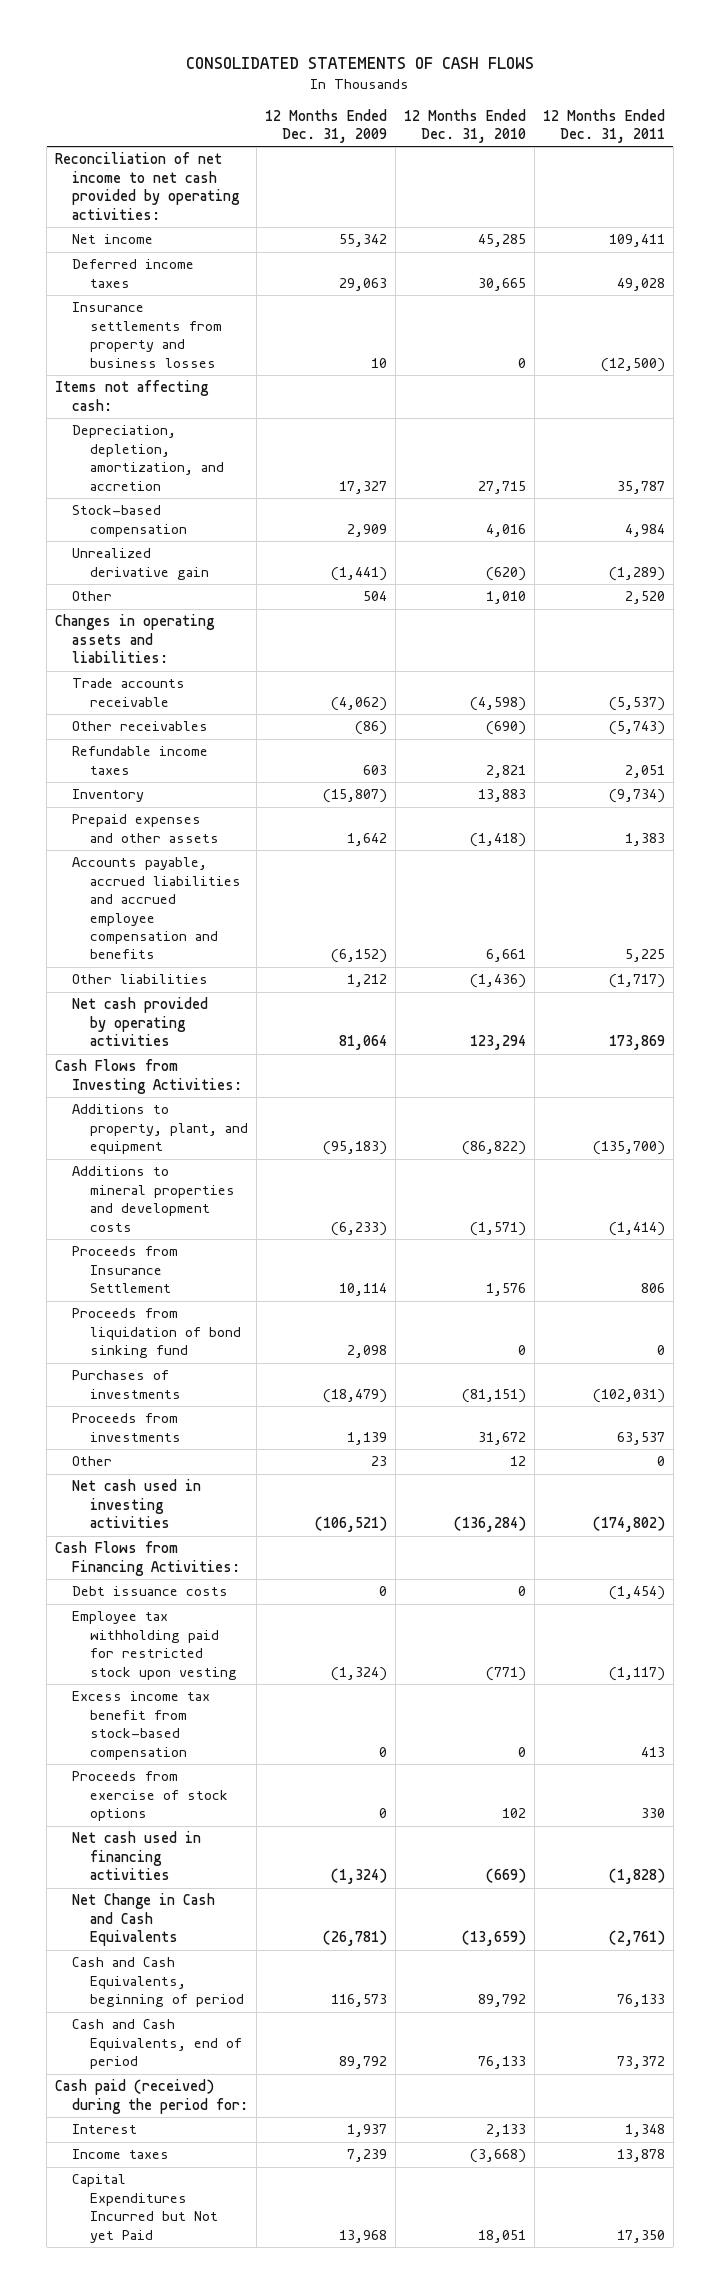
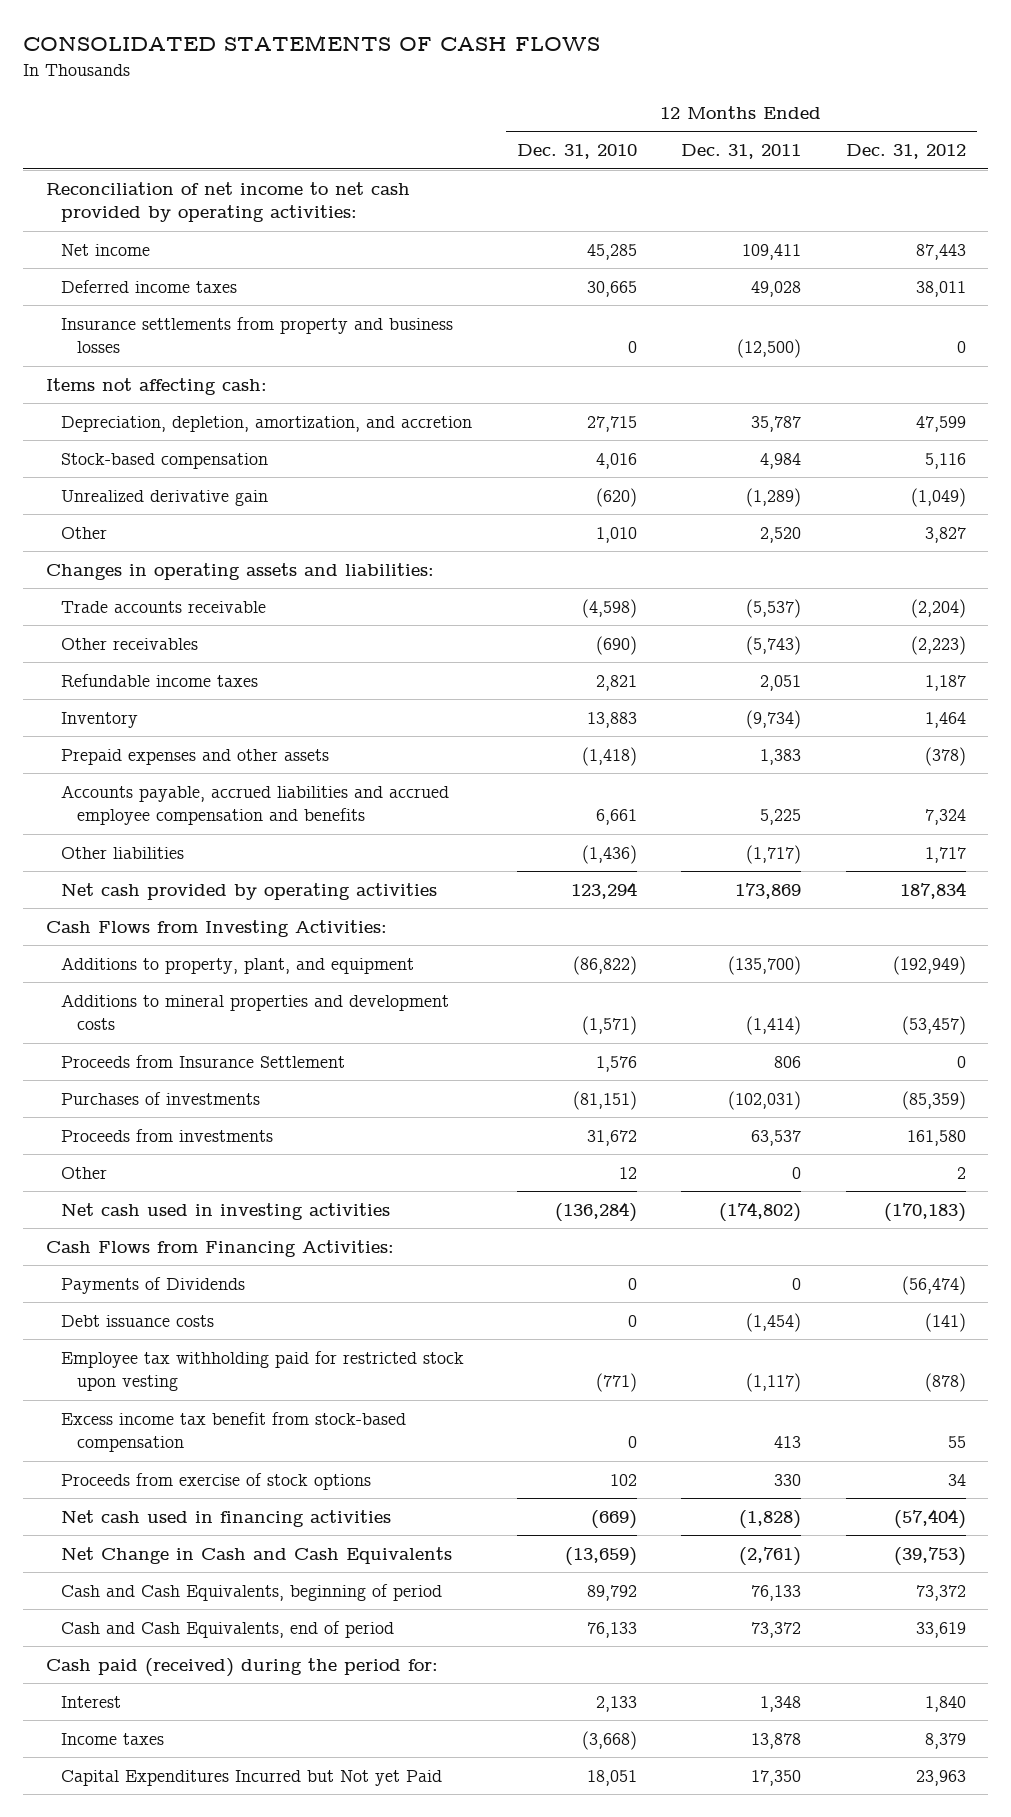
[265,108,388,143] 12 Months Ended Dec. 31, 2009 -> none
none -> [845,144,966,160] Dec. 31, 2012
[72,1308,241,1359] Proceeds from liquidation of bond sinking fund -> none
none -> [61,1276,246,1294] Payments of Dividends

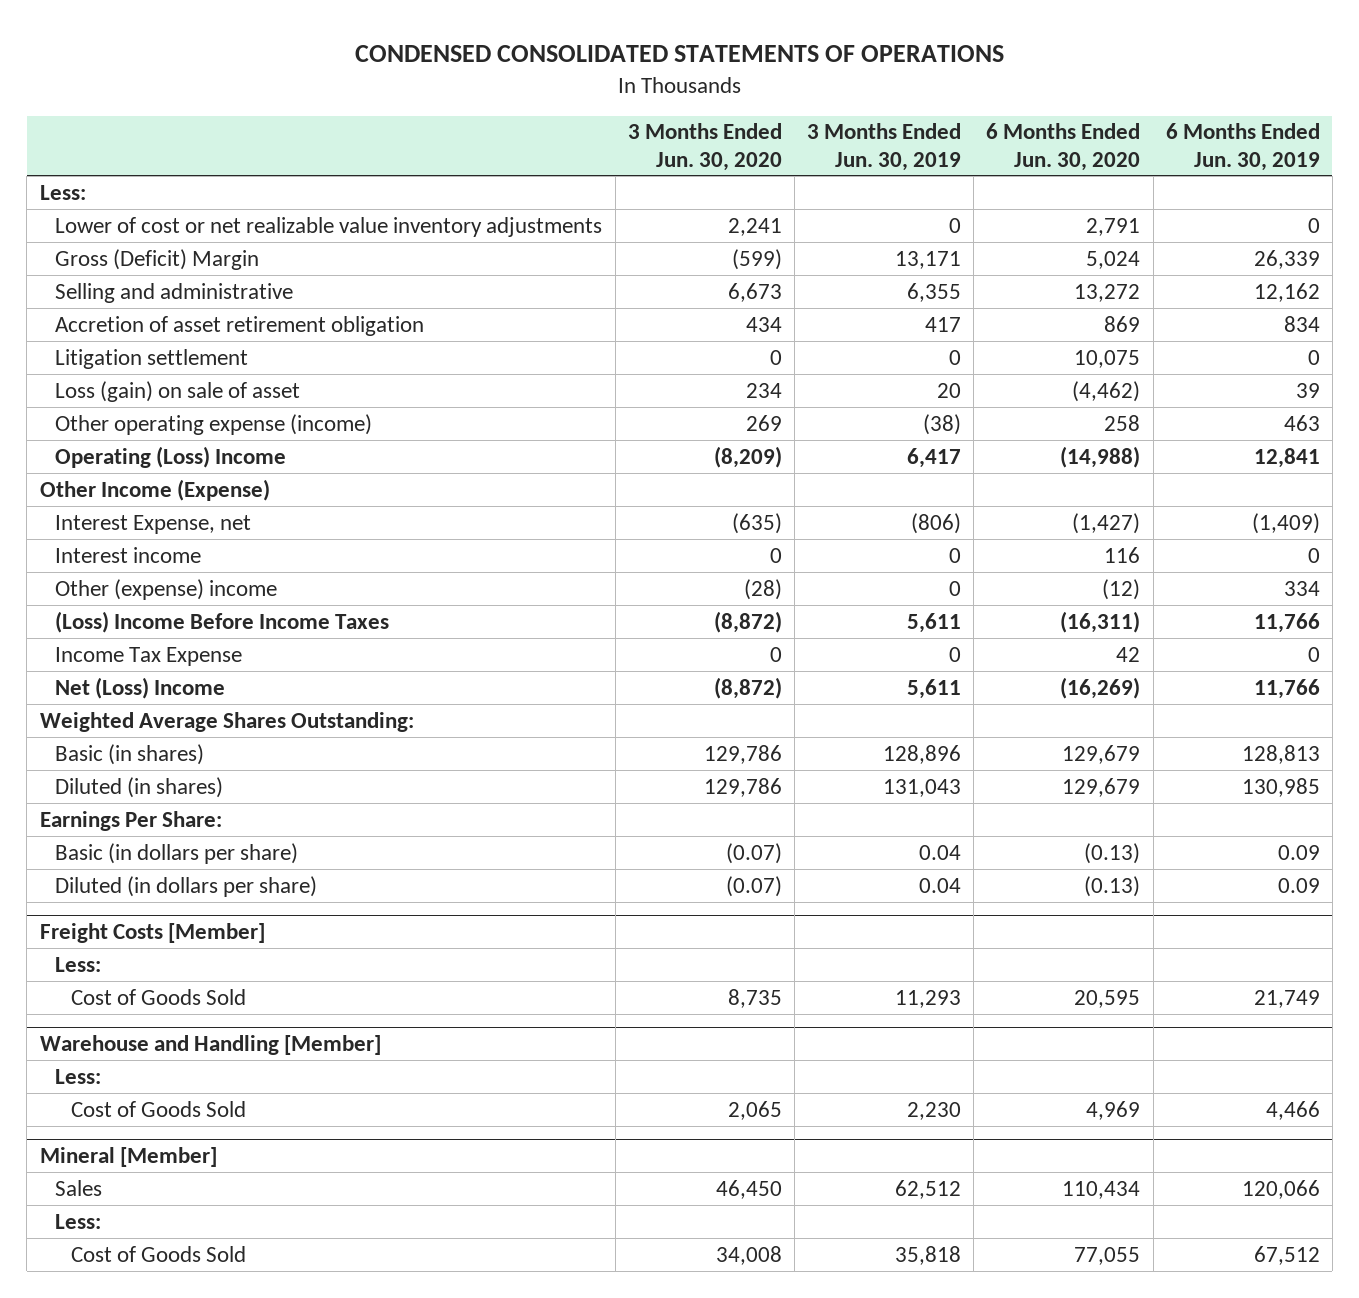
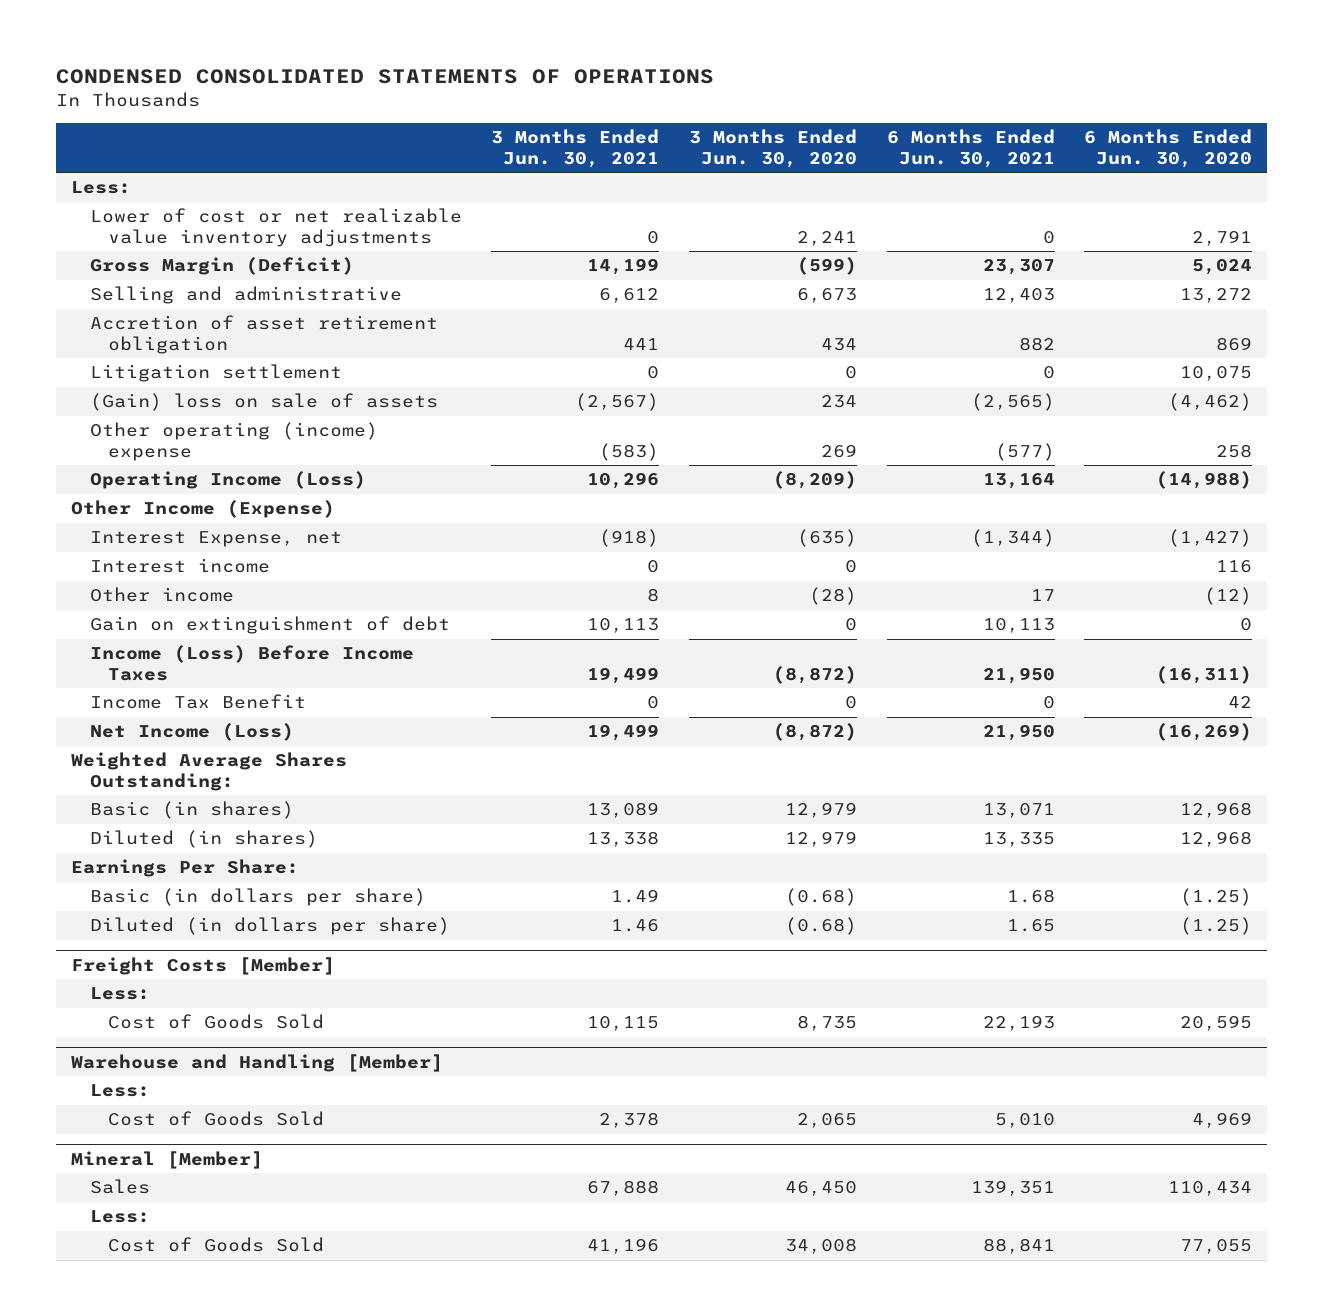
[807,123,962,171] 3 Months Ended Jun. 30, 2019 -> none
[1165,123,1320,171] 6 Months Ended Jun. 30, 2019 -> none
none -> [491,129,660,169] 3 Months Ended Jun. 30, 2021
none -> [886,129,1055,169] 6 Months Ended Jun. 30, 2021
[55,248,260,270] Gross (Deficit) Margin -> [89,257,354,276] Gross Margin (Deficit)
[55,380,301,402] Loss (gain) on sale of asset -> [89,393,438,412] (Gain) loss on sale of assets
[55,413,373,435] Other operating expense (income) -> [89,422,378,461] Other operating (income) expense
[55,445,287,468] Operating (Loss) Income -> [89,471,366,490] Operating Income (Loss)
[55,578,278,600] Other (expense) income -> [89,587,234,603] Other income
none -> [89,616,450,635] Gain on extinguishment of debt
[55,610,390,633] (Loss) Income Before Income Taxes -> [89,645,414,681] Income (Loss) Before Income Taxes
[55,646,243,666] Income Tax Expense -> [89,694,306,710] Income Tax Benefit
[55,676,226,699] Net (Loss) Income -> [89,723,294,742] Net Income (Loss)
[703,744,782,764] 129,786 -> [785,802,858,819] 12,979
[1062,744,1141,764] 129,679 -> [1180,802,1253,819] 12,968
[703,777,782,797] 129,786 -> [785,831,858,848] 12,979
[1062,777,1141,797] 129,679 -> [1180,831,1253,848] 12,968
[725,842,782,864] (0.07) -> [785,888,858,907] (0.68)
[1084,842,1141,864] (0.13) -> [1180,888,1253,907] (1.25)
[725,875,782,897] (0.07) -> [785,917,858,936] (0.68)
[1084,875,1141,897] (0.13) -> [1180,917,1253,936] (1.25)

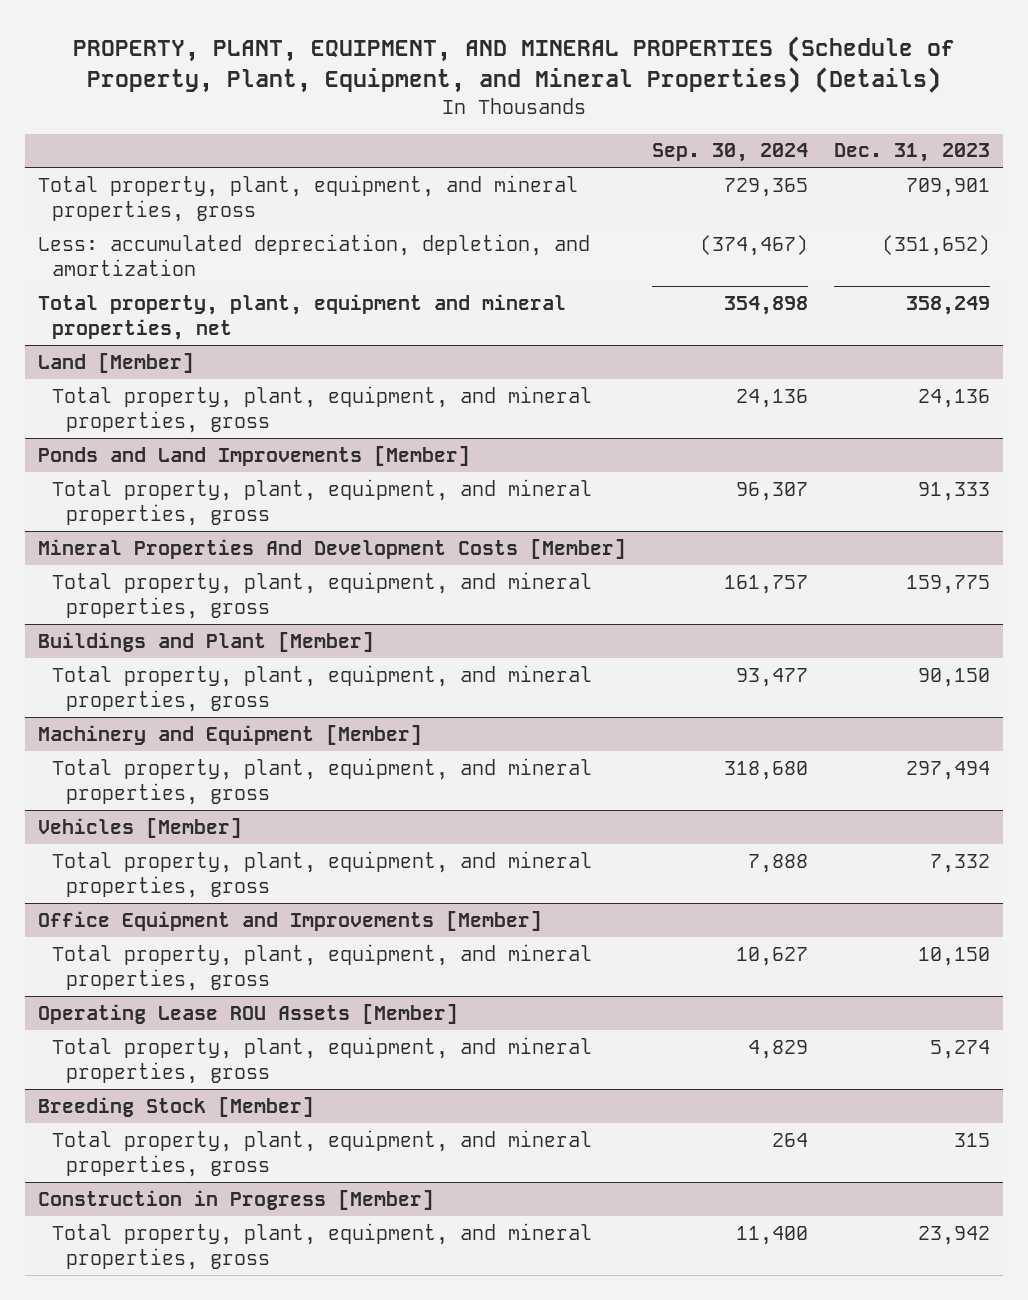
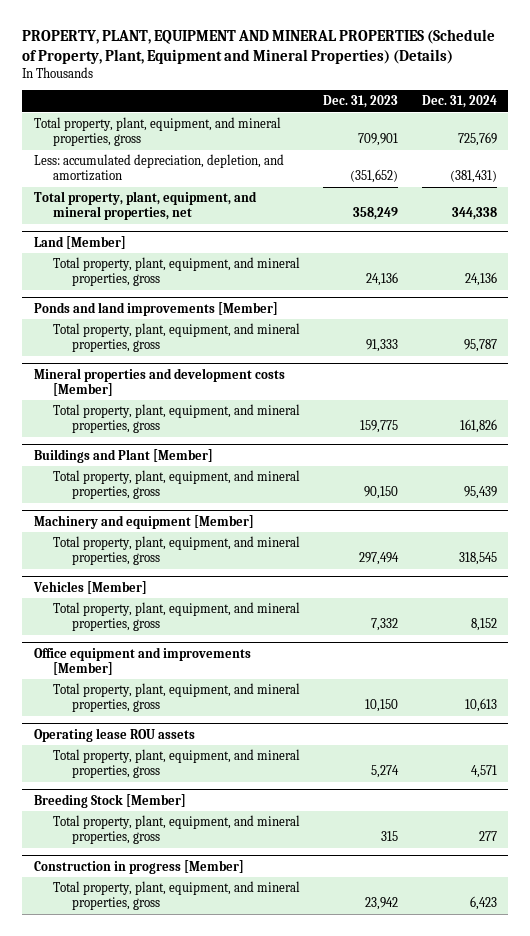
[72,35,955,93] PROPERTY, PLANT, EQUIPMENT, AND MINERAL PROPERTIES (Schedule of Property, Plant, Equipment, and Mineral Properties) (Details) -> [22,29,496,64] PROPERTY, PLANT, EQUIPMENT AND MINERAL PROPERTIES (Schedule of Property, Plant, Equipment and Mineral Properties) (Details)
[651,143,808,163] Sep. 30, 2024 -> none
none -> [421,95,497,109] Dec. 31, 2024
[37,293,566,340] Total property, plant, equipment and mineral properties, net -> [33,191,257,221] Total property, plant, equipment, and mineral properties, net
[37,445,470,466] Ponds and Land Improvements [Member] -> [33,301,278,316] Ponds and land improvements [Member]
[37,538,626,559] Mineral Properties And Development Costs [Member] -> [33,367,285,396] Mineral properties and development costs [Member]
[37,724,422,745] Machinery and Equipment [Member] -> [33,514,254,529] Machinery and equipment [Member]
[37,910,542,931] Office Equipment and Improvements [Member] -> [33,646,251,675] Office equipment and improvements [Member]
[37,1003,458,1024] Operating Lease ROU Assets [Member] -> [33,727,195,742] Operating lease ROU assets
[37,1189,434,1210] Construction in Progress [Member] -> [33,859,244,874] Construction in progress [Member]

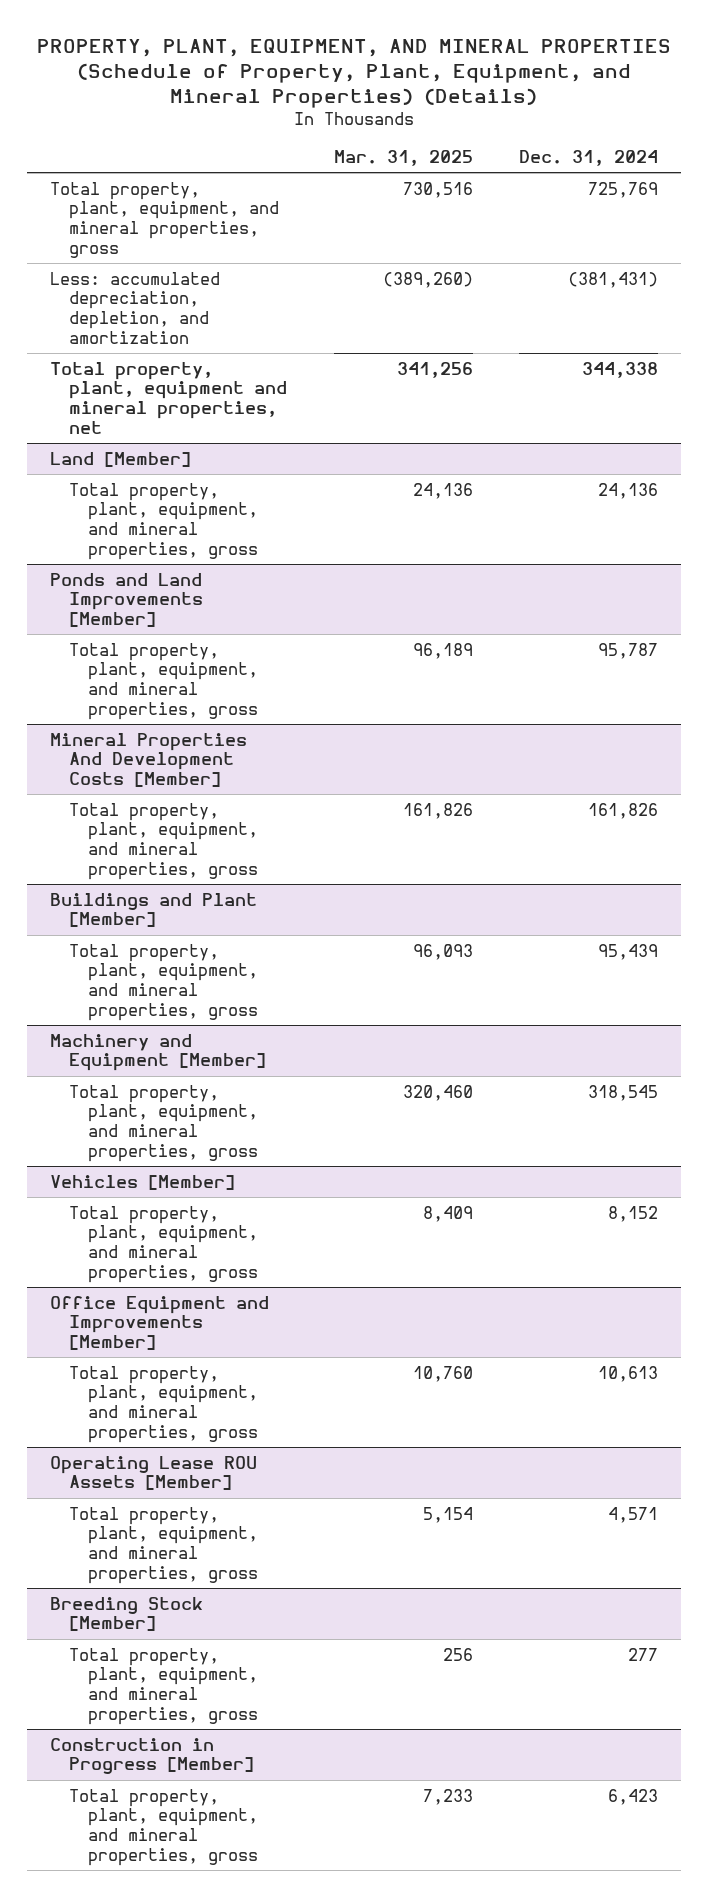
[22,29,496,64] PROPERTY, PLANT, EQUIPMENT AND MINERAL PROPERTIES (Schedule of Property, Plant, Equipment and Mineral Properties) (Details) -> [37,38,672,109] PROPERTY, PLANT, EQUIPMENT, AND MINERAL PROPERTIES (Schedule of Property, Plant, Equipment, and Mineral Properties) (Details)
[323,95,399,109] Dec. 31, 2023 -> none
none -> [333,150,473,167] Mar. 31, 2025
[33,191,257,221] Total property, plant, equipment, and mineral properties, net -> [50,361,288,434] Total property, plant, equipment and mineral properties, net
[33,301,278,316] Ponds and land improvements [Member] -> [50,572,204,627] Ponds and Land Improvements [Member]
[33,367,285,396] Mineral properties and development costs [Member] -> [50,732,248,787] Mineral Properties And Development Costs [Member]
[33,514,254,529] Machinery and equipment [Member] -> [50,1033,267,1072] Machinery and Equipment [Member]
[33,646,251,675] Office equipment and improvements [Member] -> [50,1295,270,1350] Office Equipment and Improvements [Member]
[33,727,195,742] Operating lease ROU assets -> [50,1455,258,1491] Operating Lease ROU Assets [Member]
[33,859,244,874] Construction in progress [Member] -> [50,1737,255,1775] Construction in Progress [Member]

